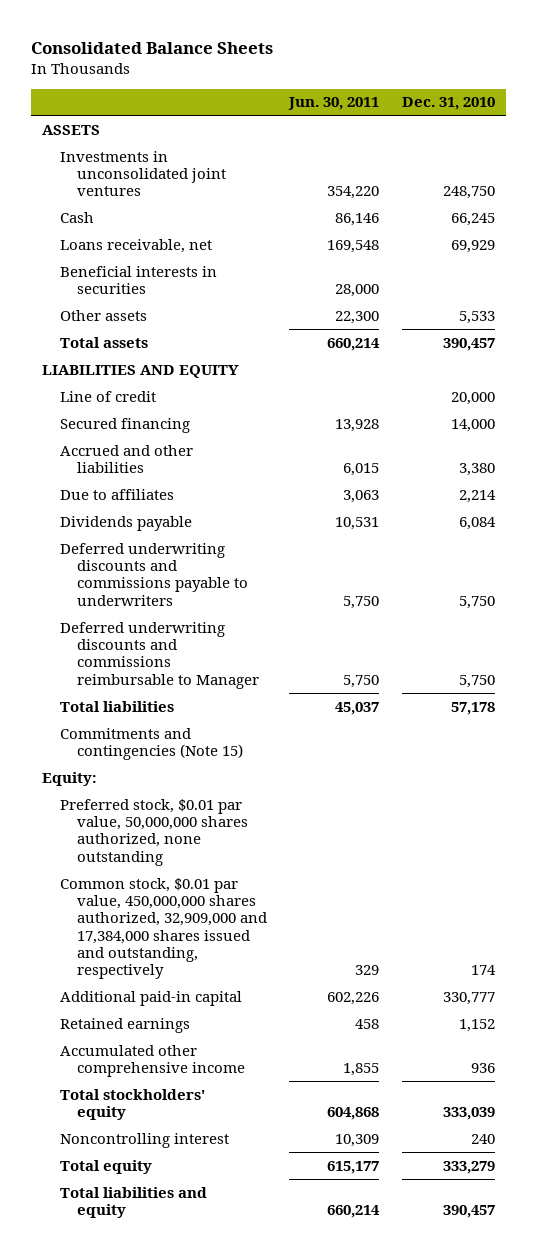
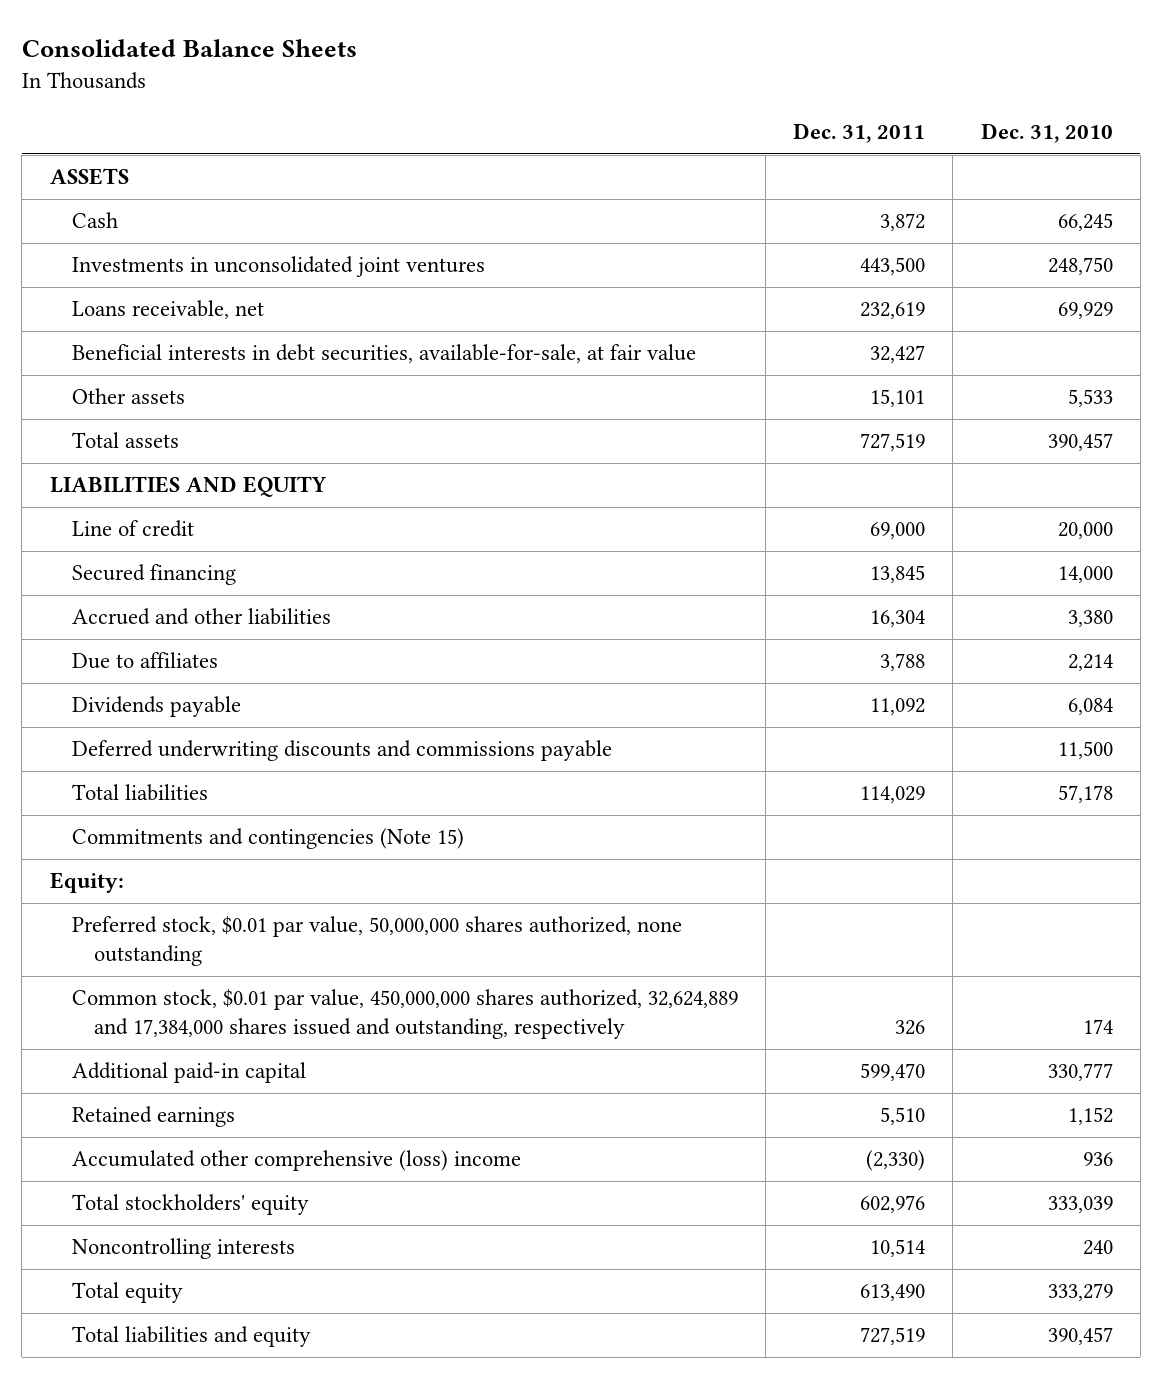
[288,97,380,111] Jun. 30, 2011 -> none
none -> [793,123,926,144] Dec. 31, 2011
[59,150,226,197] Investments in unconsolidated joint ventures -> [71,256,485,278] Investments in unconsolidated joint ventures
[59,265,217,294] Beneficial interests in securities -> [71,344,696,364] Beneficial interests in debt securities, available-for-sale, at fair value
[59,621,259,689] Deferred underwriting discounts and commissions reimbursable to Manager -> none
[59,542,248,606] Deferred underwriting discounts and commissions payable to underwriters -> [71,740,612,762] Deferred underwriting discounts and commissions payable
[458,595,495,609] 5,750 -> [1057,741,1113,760] 11,500
[59,877,267,980] Common stock, $0.01 par value, 450,000,000 shares authorized, 32,909,000 and 17,384,000 shares issued and outstanding, respectively -> [71,989,738,1040] Common stock, $0.01 par value, 450,000,000 shares authorized, 32,624,889 and 17,384,000 shares issued and outstanding, respectively
[59,1044,245,1077] Accumulated other comprehensive income -> [71,1150,521,1172] Accumulated other comprehensive (loss) income
[59,1132,229,1148] Noncontrolling interest -> [71,1238,295,1260] Noncontrolling interests

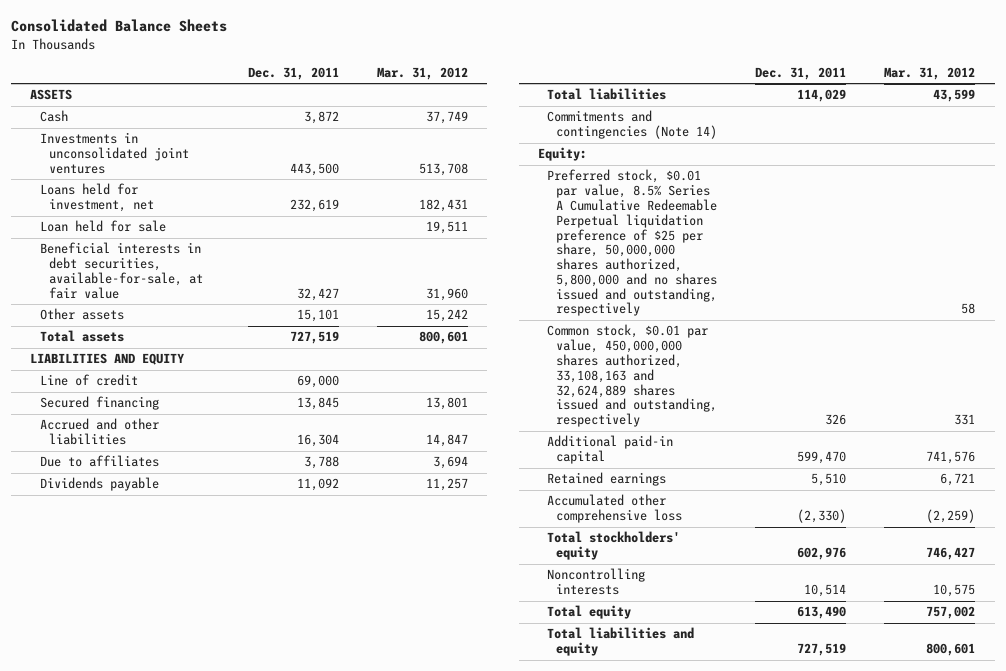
[980,123,1113,144] Dec. 31, 2010 -> none
none -> [376,66,468,80] Mar. 31, 2012
[71,300,264,320] Loans receivable, net -> [39,183,154,213] Loans held for investment, net
none -> [39,220,166,233] Loan held for sale
[71,740,612,762] Deferred underwriting discounts and commissions payable -> none
[71,828,464,850] Commitments and contingencies (Note 15) -> [547,110,718,140] Commitments and contingencies (Note 14)
[71,916,682,967] Preferred stock, $0.01 par value, 50,000,000 shares authorized, none outstanding -> [547,169,718,317] Preferred stock, $0.01 par value, 8.5% Series A Cumulative Redeemable Perpetual liquidation preference of $25 per share, 50,000,000 shares authorized, 5,800,000 and no shares issued and outstanding, respectively
[71,989,738,1040] Common stock, $0.01 par value, 450,000,000 shares authorized, 32,624,889 and 17,384,000 shares issued and outstanding, respectively -> [547,324,718,428] Common stock, $0.01 par value, 450,000,000 shares authorized, 33,108,163 and 32,624,889 shares issued and outstanding, respectively
[71,1150,521,1172] Accumulated other comprehensive (loss) income -> [547,494,683,524] Accumulated other comprehensive loss

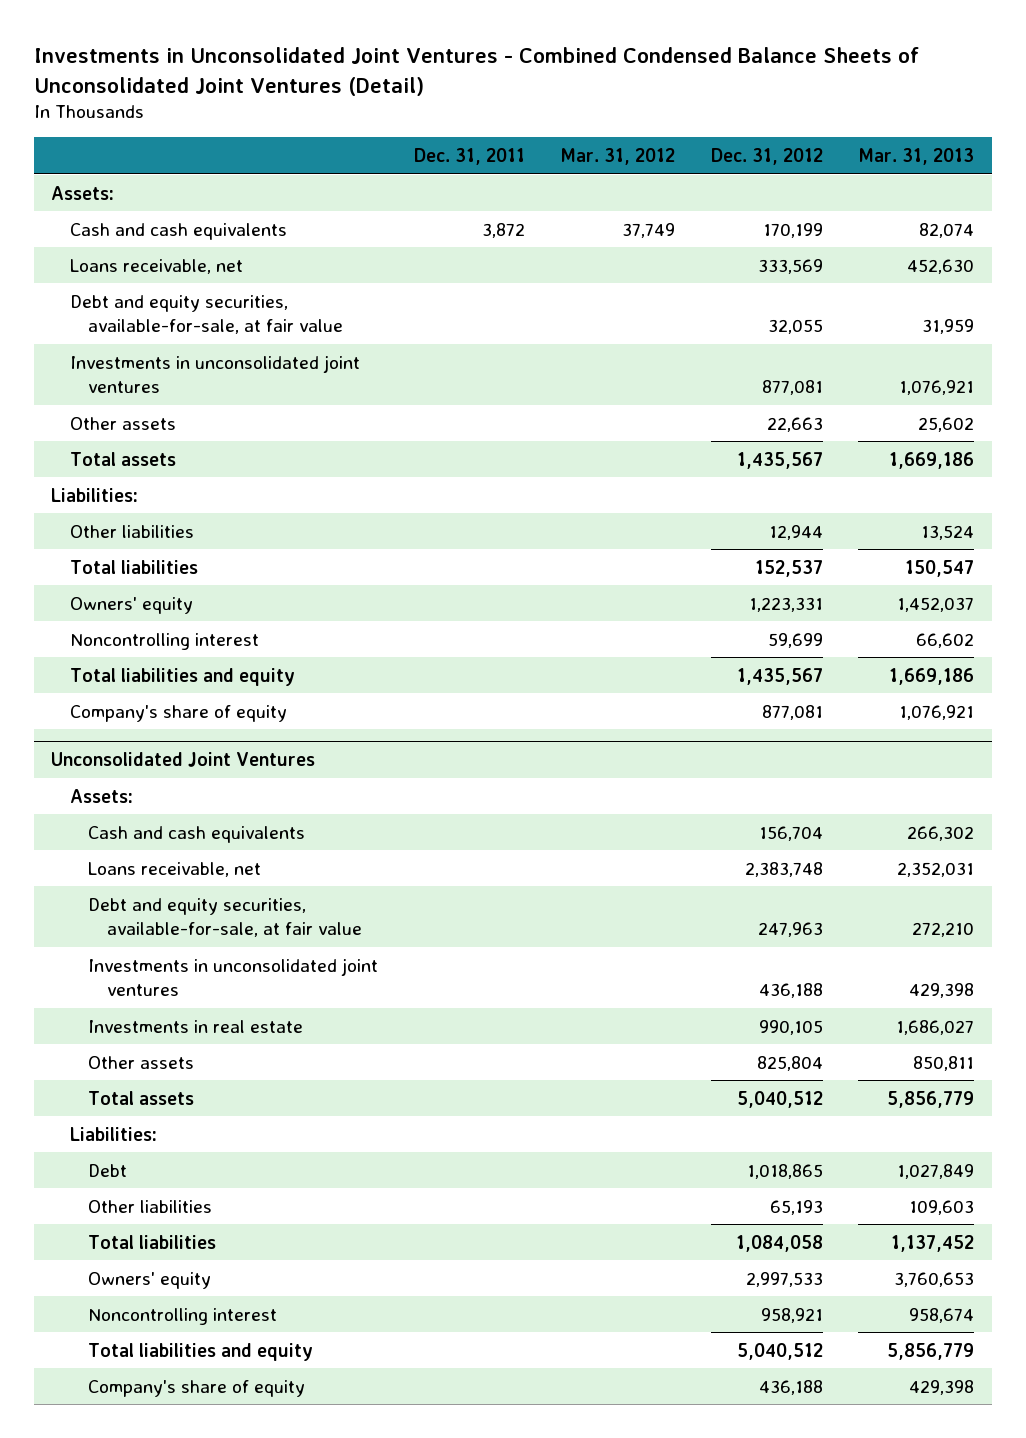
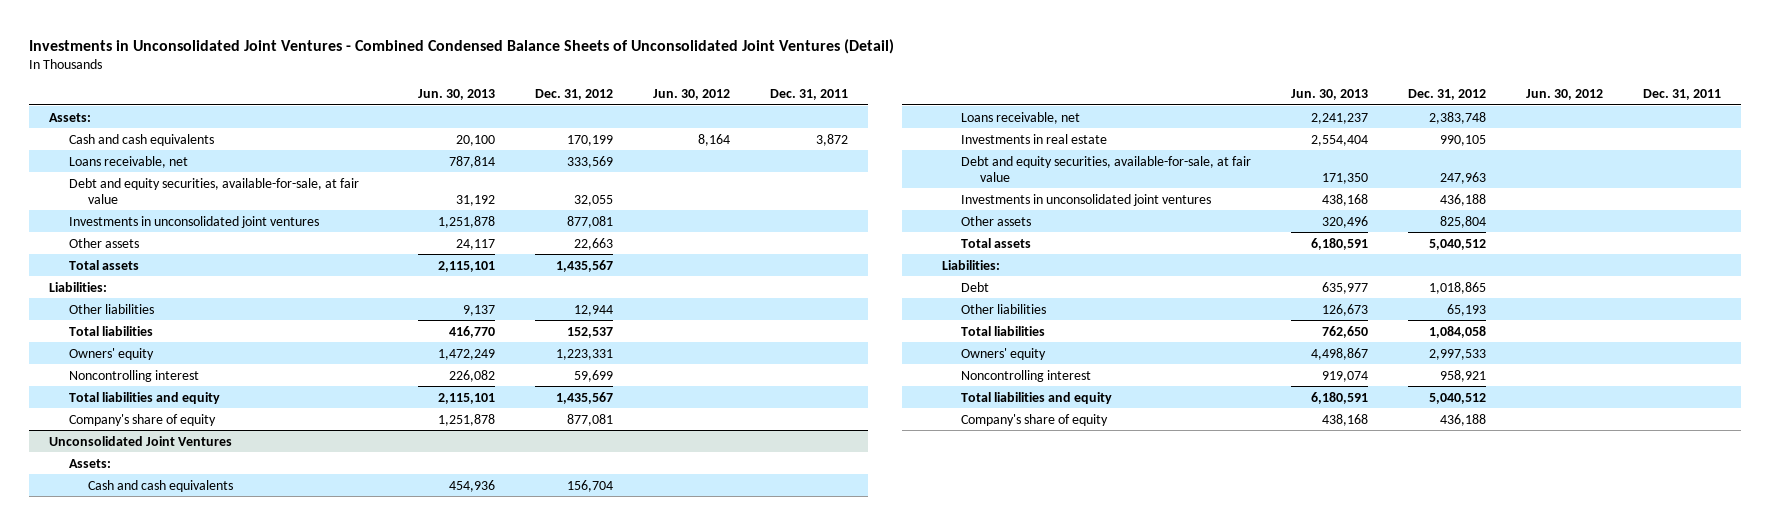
[560,148,676,166] Mar. 31, 2012 -> none
[858,148,975,166] Mar. 31, 2013 -> none
none -> [418,88,496,100] Jun. 30, 2013
none -> [653,88,731,100] Jun. 30, 2012
[88,1019,304,1033] Investments in real estate -> [961,133,1108,144] Investments in real estate

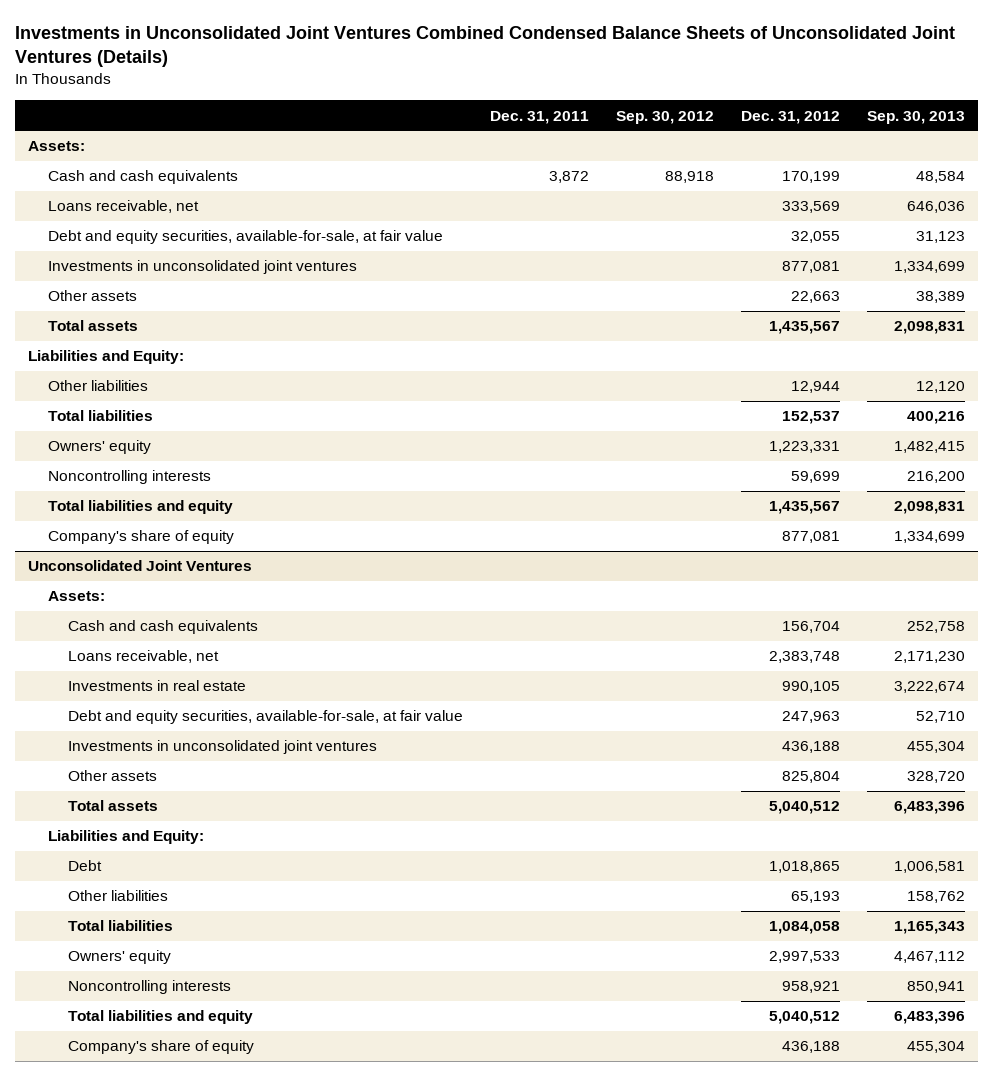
[29,38,895,54] Investments in Unconsolidated Joint Ventures - Combined Condensed Balance Sheets of Unconsolidated Joint Ventures (Detail) -> [14,25,955,68] Investments in Unconsolidated Joint Ventures Combined Condensed Balance Sheets of Unconsolidated Joint Ventures (Details)
[418,88,496,100] Jun. 30, 2013 -> none
[653,88,731,100] Jun. 30, 2012 -> none
none -> [615,110,714,124] Sep. 30, 2012
none -> [866,110,965,124] Sep. 30, 2013
[49,281,108,292] Liabilities: -> [28,350,185,365] Liabilities and Equity:
[68,369,199,382] Noncontrolling interest -> [47,470,211,485] Noncontrolling interests
[941,259,1000,270] Liabilities: -> [47,830,204,845] Liabilities and Equity:
[961,369,1092,382] Noncontrolling interest -> [67,980,231,995] Noncontrolling interests

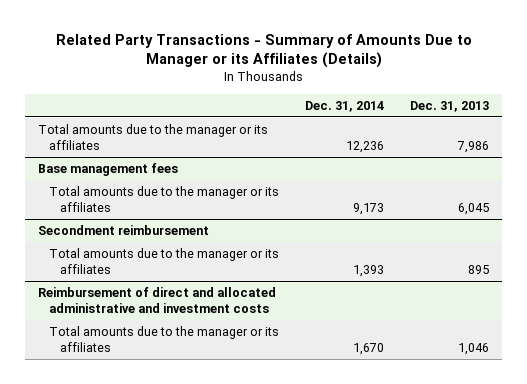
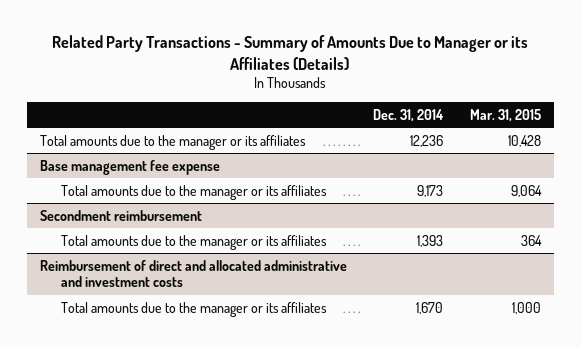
[410,100,490,112] Dec. 31, 2013 -> none
none -> [469,108,541,122] Mar. 31, 2015
[38,162,179,176] Base management fees -> [40,159,221,175] Base management fee expense

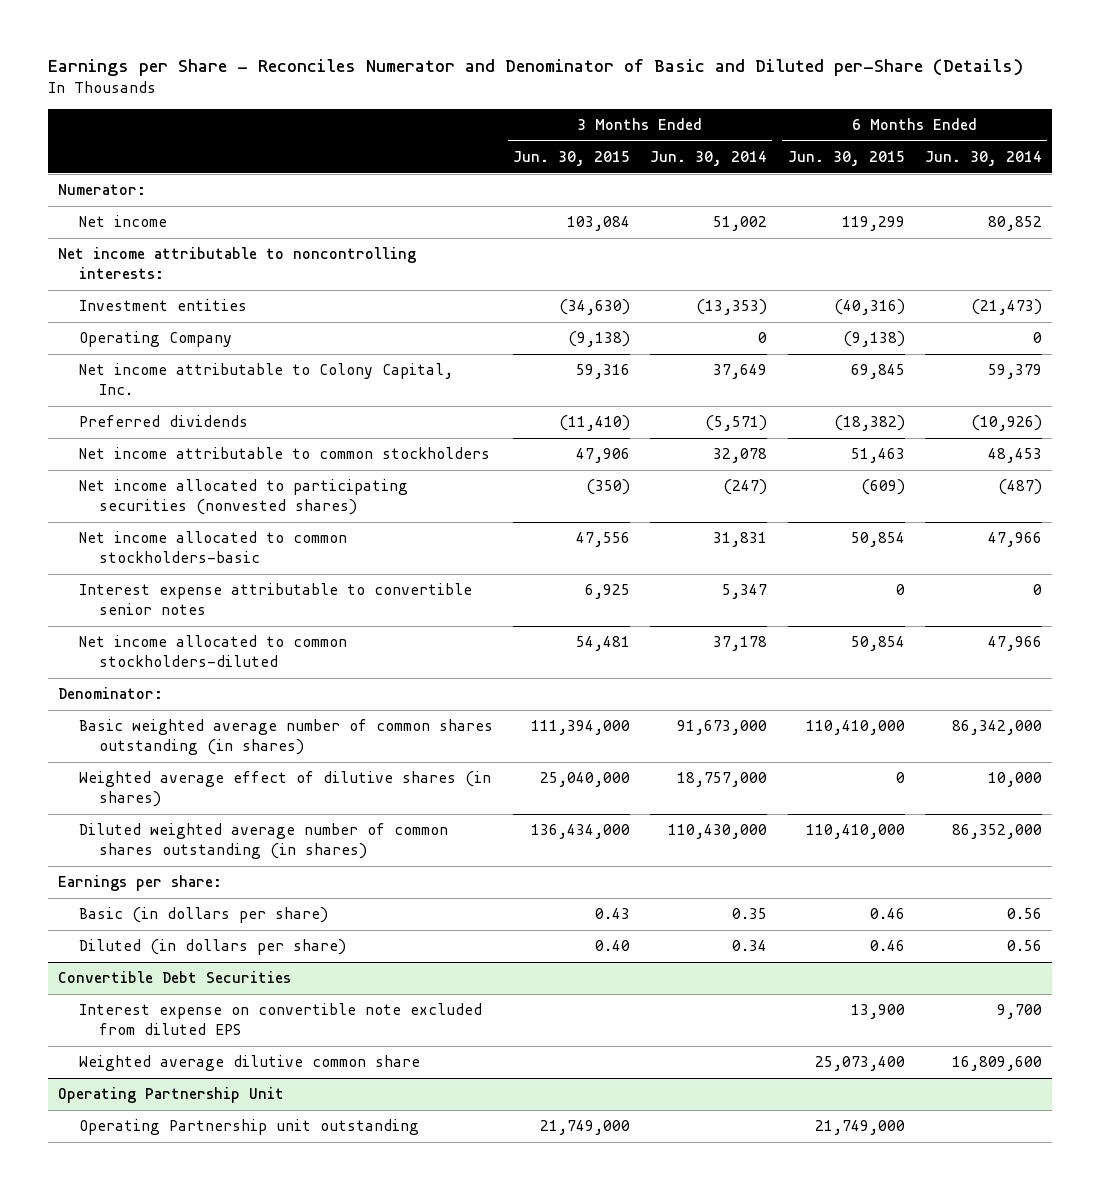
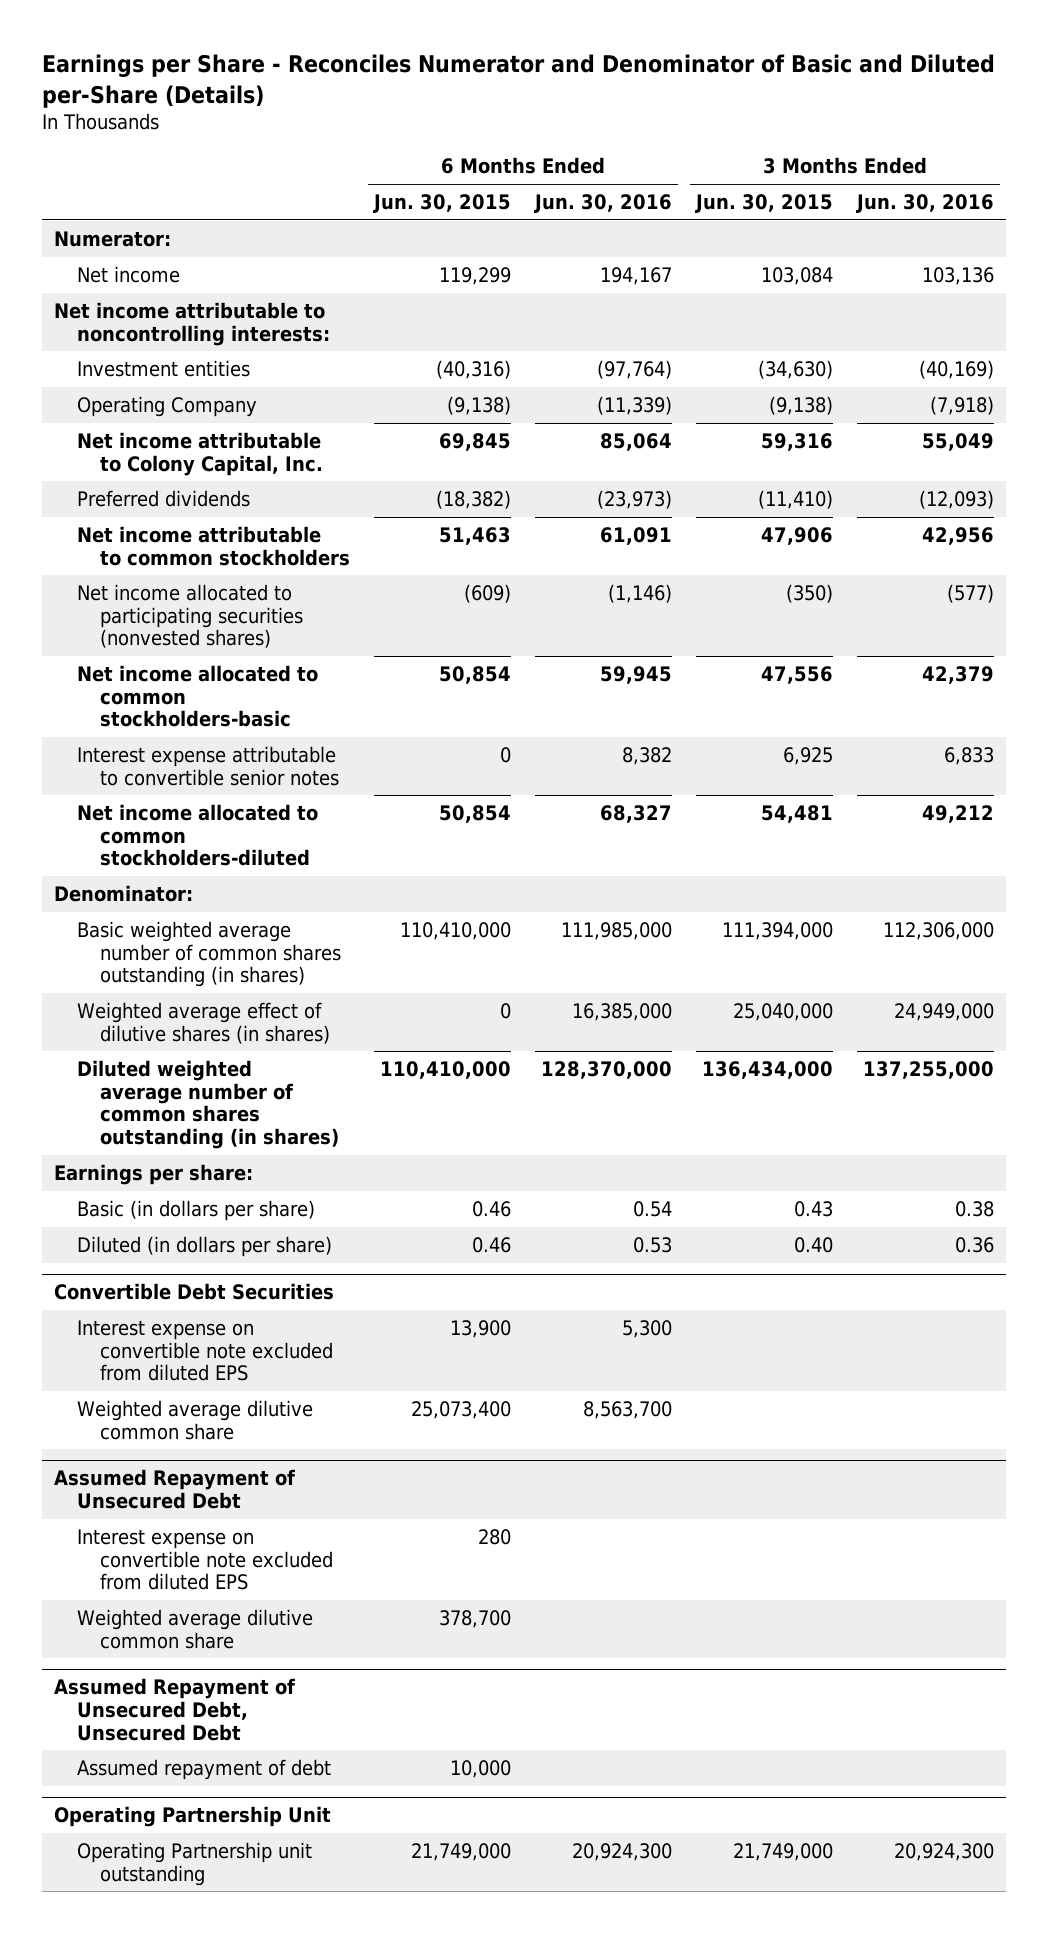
[650,151,768,167] Jun. 30, 2014 -> none
[924,151,1042,167] Jun. 30, 2014 -> none
none -> [533,194,672,214] Jun. 30, 2016
none -> [855,194,994,214] Jun. 30, 2016
none -> [53,1469,295,1509] Assumed Repayment of Unsecured Debt
none -> [76,1528,333,1591] Interest expense on convertible note excluded from diluted EPS
none -> [76,1608,313,1649] Weighted average dilutive common share
none -> [53,1678,295,1741] Assumed Repayment of Unsecured Debt, Unsecured Debt
none -> [76,1758,331,1780] Assumed repayment of debt

